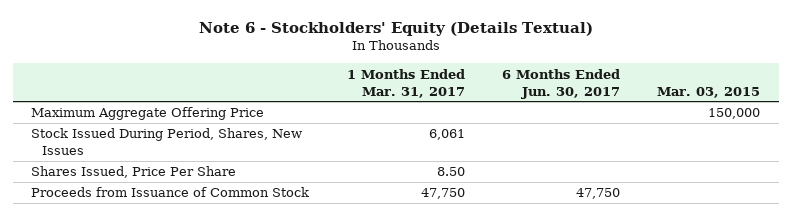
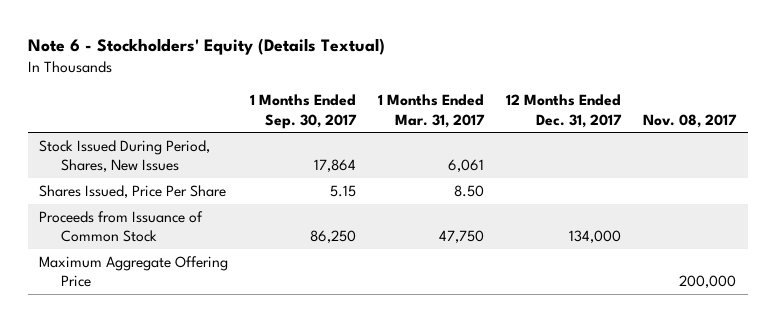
[501,68,620,99] 6 Months Ended Jun. 30, 2017 -> none
[657,86,761,98] Mar. 03, 2015 -> none
none -> [249,94,357,129] 1 Months Ended Sep. 30, 2017
none -> [506,94,623,128] 12 Months Ended Dec. 31, 2017
none -> [643,113,738,128] Nov. 08, 2017
[31,107,265,121] Maximum Aggregate Offering Price -> [38,255,228,288] Maximum Aggregate Offering Price

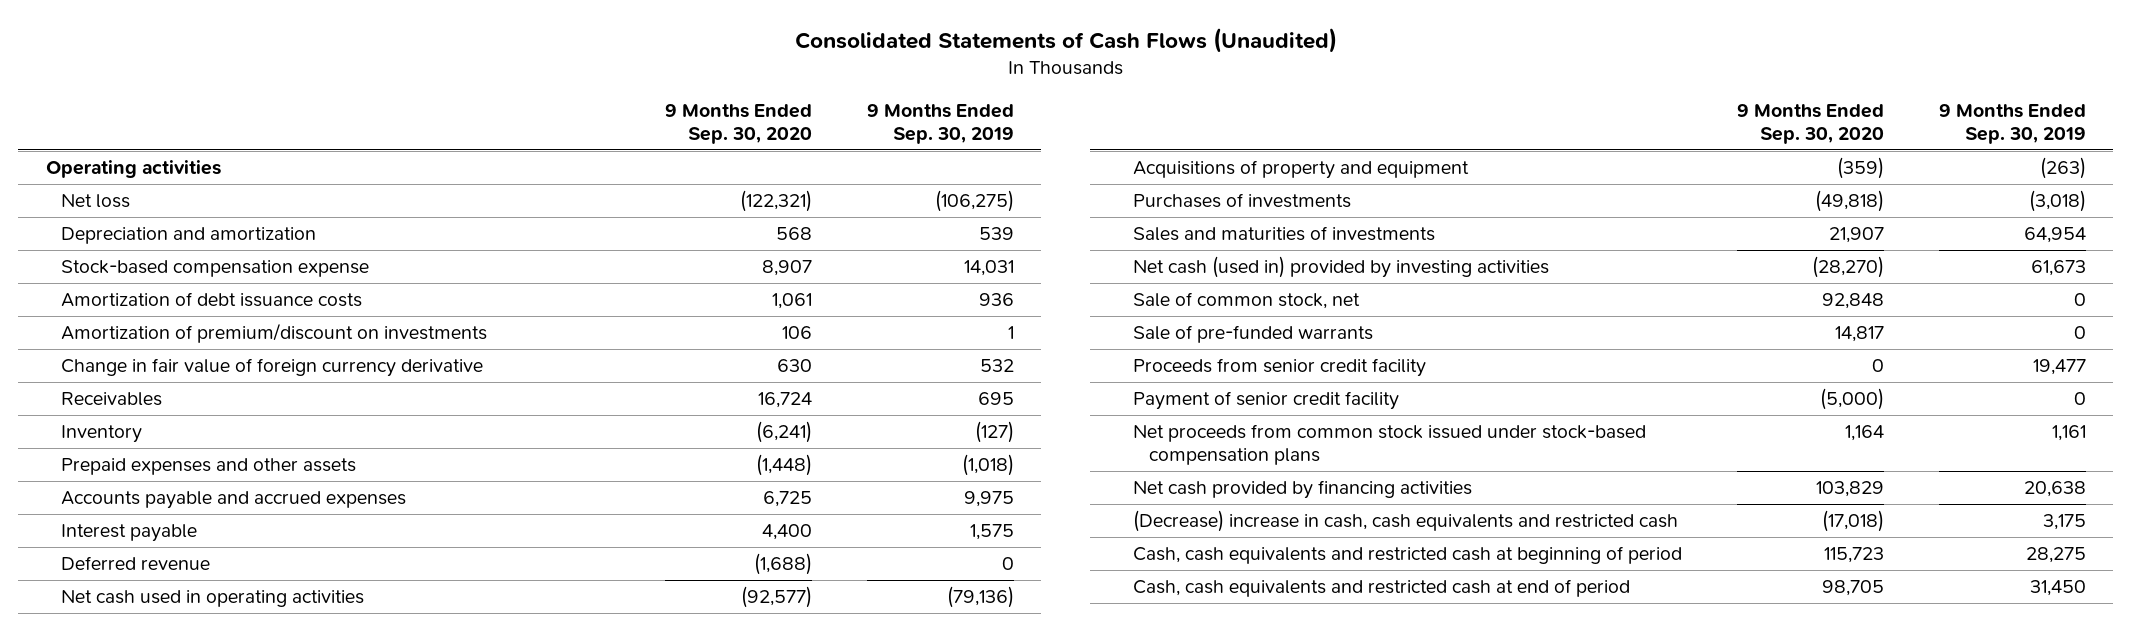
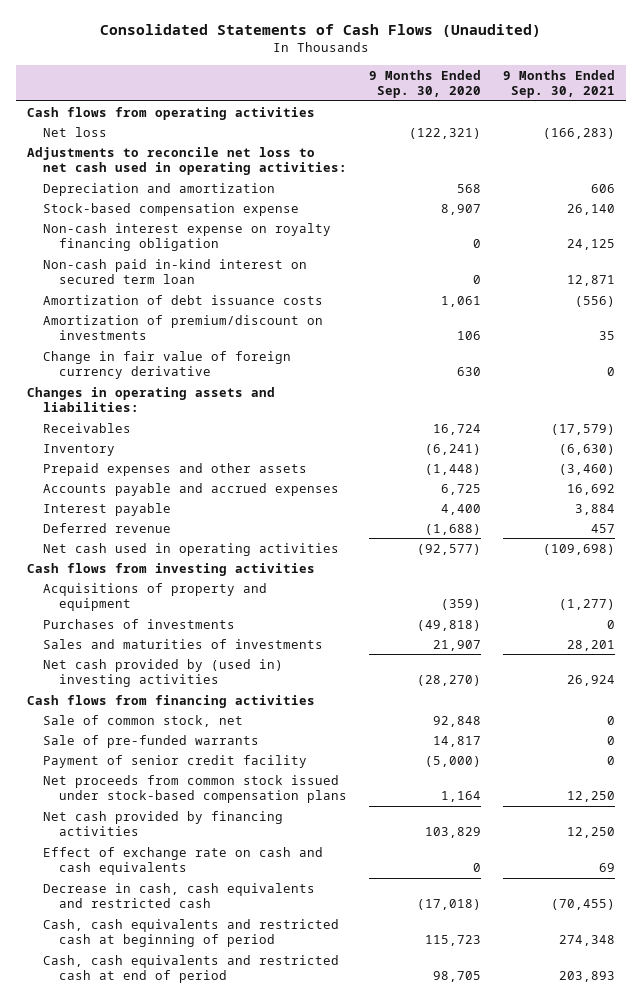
[867,103,1015,144] 9 Months Ended Sep. 30, 2019 -> none
none -> [502,69,615,99] 9 Months Ended Sep. 30, 2021
[45,160,221,179] Operating activities -> [26,106,315,120] Cash flows from operating activities
none -> [26,146,347,176] Adjustments to reconcile net loss to net cash used in operating activities:
none -> [42,222,331,252] Non-cash interest expense on royalty financing obligation
none -> [42,258,307,285] Non-cash paid in-kind interest on secured term loan
none -> [26,386,275,413] Changes in operating assets and liabilities:
none -> [26,562,315,576] Cash flows from investing activities
[1132,256,1549,279] Net cash (used in) provided by investing activities -> [42,658,283,688] Net cash provided by (used in) investing activities
none -> [26,694,315,708] Cash flows from financing activities
[1132,358,1426,378] Proceeds from senior credit facility -> none
none -> [42,846,323,876] Effect of exchange rate on cash and cash equivalents
[1132,510,1678,533] (Decrease) increase in cash, cash equivalents and restricted cash -> [42,882,315,909] Decrease in cash, cash equivalents and restricted cash

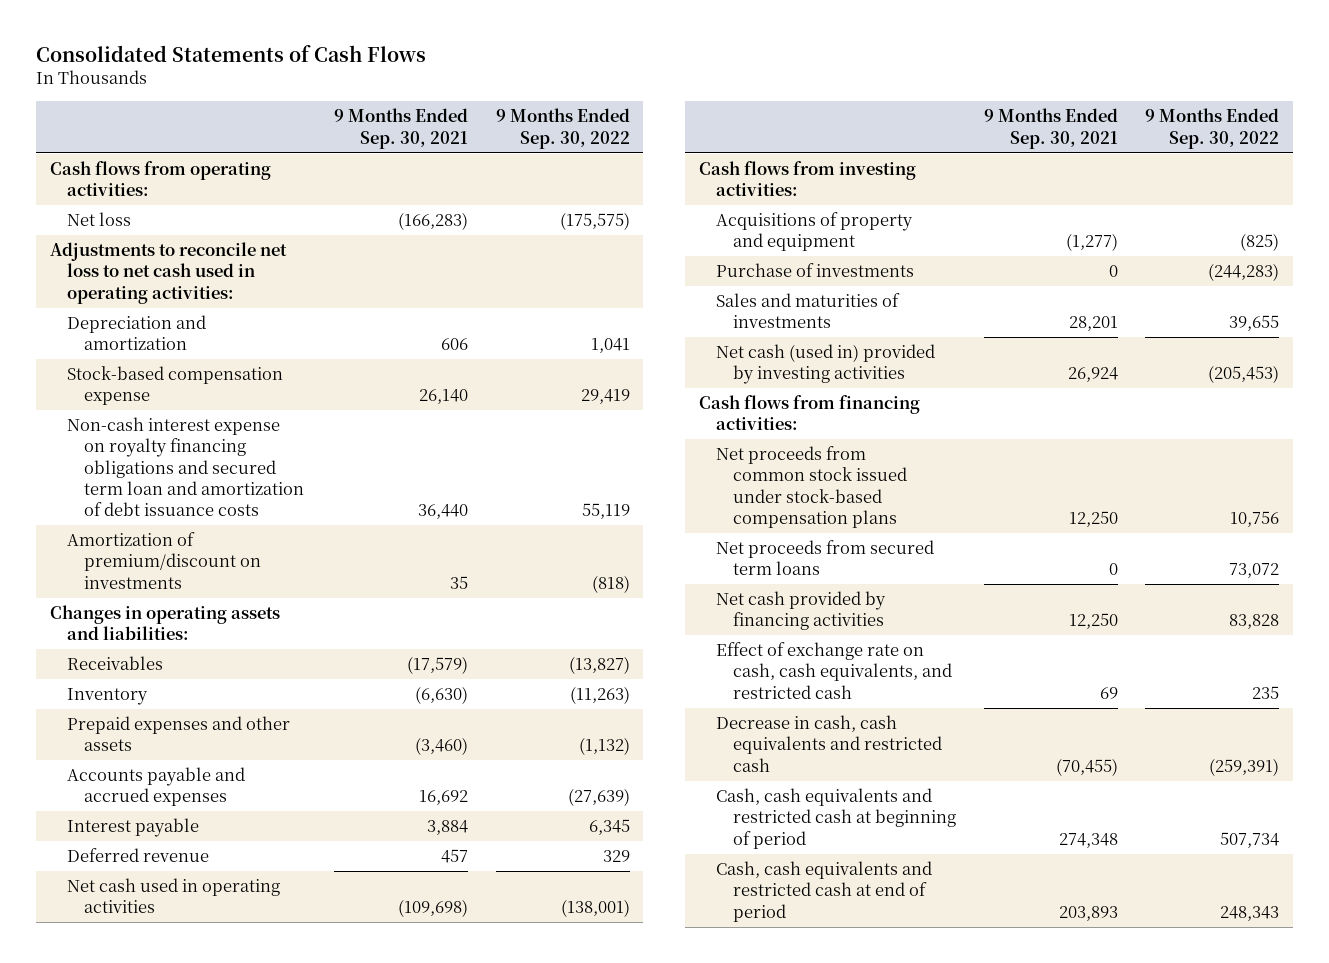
[99,24,541,38] Consolidated Statements of Cash Flows (Unaudited) -> [35,44,426,62] Consolidated Statements of Cash Flows
[368,69,481,99] 9 Months Ended Sep. 30, 2020 -> none
none -> [495,108,630,149] 9 Months Ended Sep. 30, 2022
[26,106,315,120] Cash flows from operating activities -> [49,161,271,197] Cash flows from operating activities:
[42,222,331,252] Non-cash interest expense on royalty financing obligation -> none
[42,258,307,285] Non-cash paid in-kind interest on secured term loan -> none
[42,294,323,305] Amortization of debt issuance costs -> none
none -> [66,417,304,517] Non-cash interest expense on royalty financing obligations and secured term loan and amortization of debt issuance costs
[42,350,291,380] Change in fair value of foreign currency derivative -> none
[26,562,315,576] Cash flows from investing activities -> [699,161,917,197] Cash flows from investing activities:
[42,618,235,629] Purchases of investments -> [716,263,915,278] Purchase of investments
[42,714,243,727] Sale of common stock, net -> none
[42,734,259,748] Sale of pre-funded warrants -> none
[42,754,307,768] Payment of senior credit facility -> none
[42,658,283,688] Net cash provided by (used in) investing activities -> [716,344,936,385] Net cash (used in) provided by investing activities
[26,694,315,708] Cash flows from financing activities -> [699,395,921,431] Cash flows from financing activities:
none -> [716,540,935,576] Net proceeds from secured term loans
[42,846,323,876] Effect of exchange rate on cash and cash equivalents -> [716,642,953,699] Effect of exchange rate on cash, cash equivalents, and restricted cash

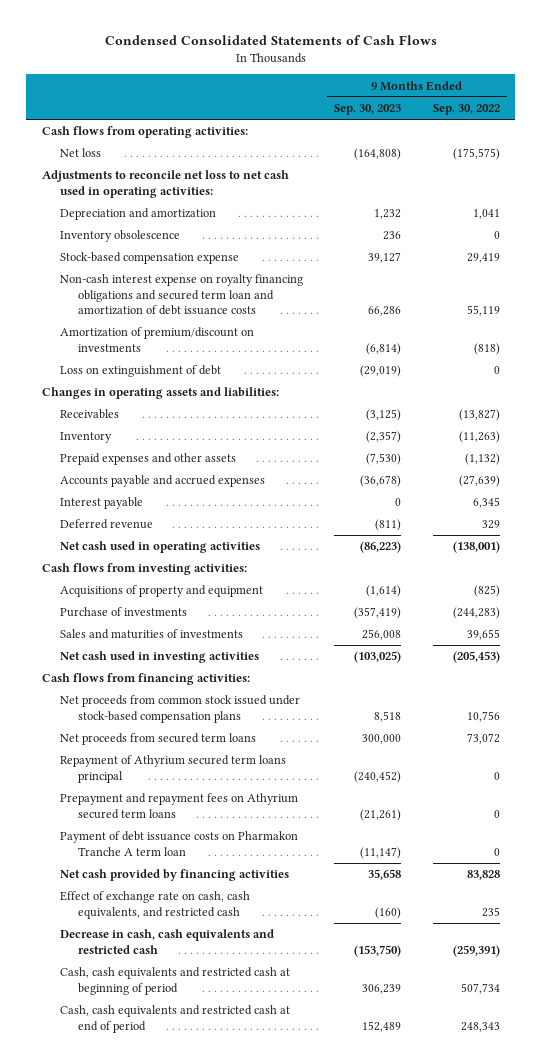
[35,44,426,62] Consolidated Statements of Cash Flows -> [104,35,437,46] Condensed Consolidated Statements of Cash Flows
[334,108,469,149] 9 Months Ended Sep. 30, 2021 -> none
none -> [334,104,402,116] Sep. 30, 2023
none -> [60,230,181,243] Inventory obsolescence
none -> [60,365,222,378] Loss on extinguishment of debt
[716,344,936,385] Net cash (used in) provided by investing activities -> [60,651,260,664] Net cash used in investing activities
none -> [60,755,287,783] Repayment of Athyrium secured term loans principal
none -> [60,793,299,819] Prepayment and repayment fees on Athyrium secured term loans
none -> [60,831,299,856] Payment of debt issuance costs on Pharmakon Tranche A term loan

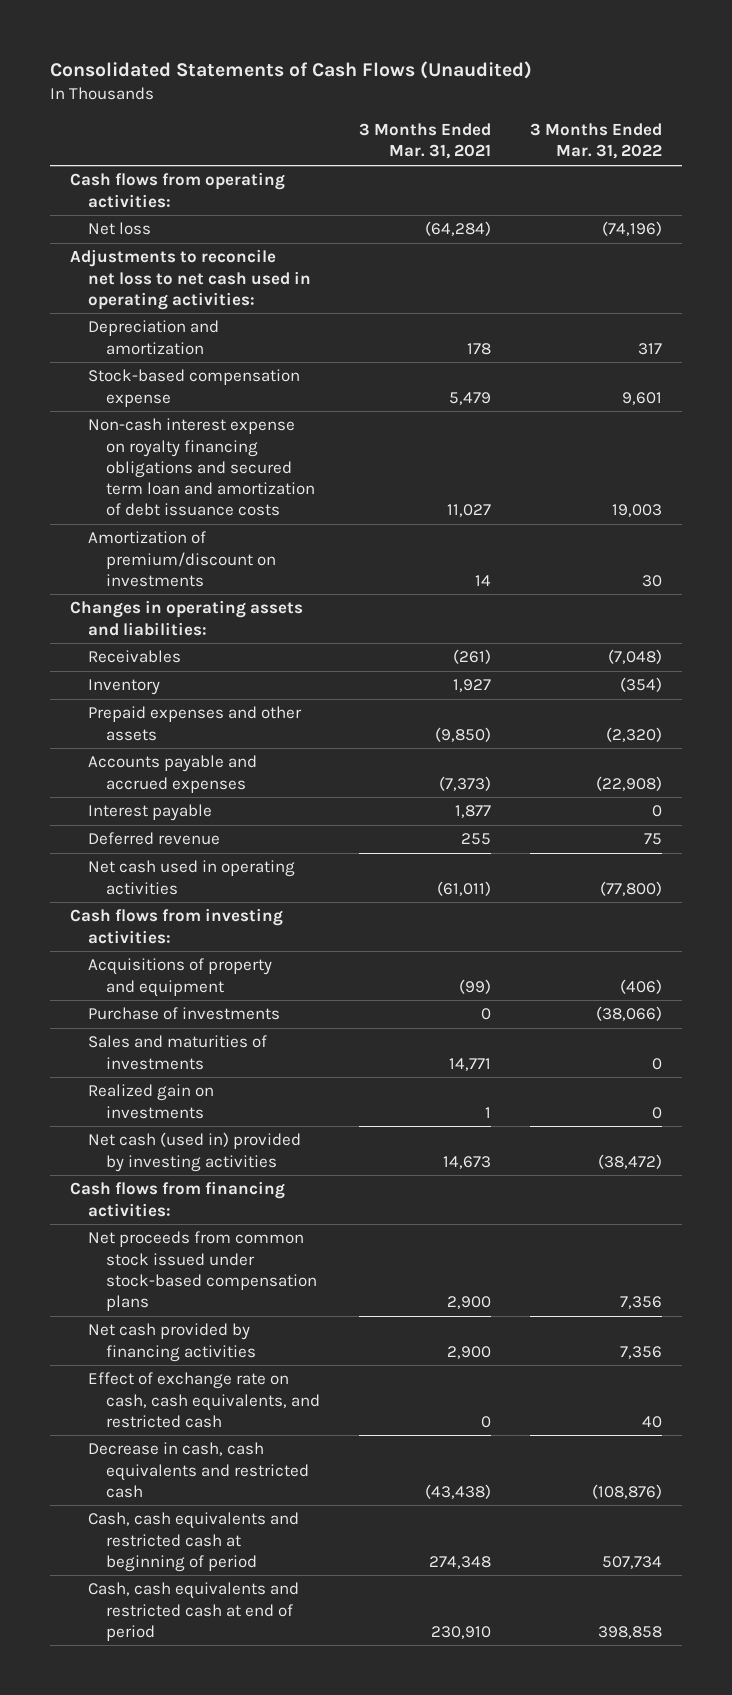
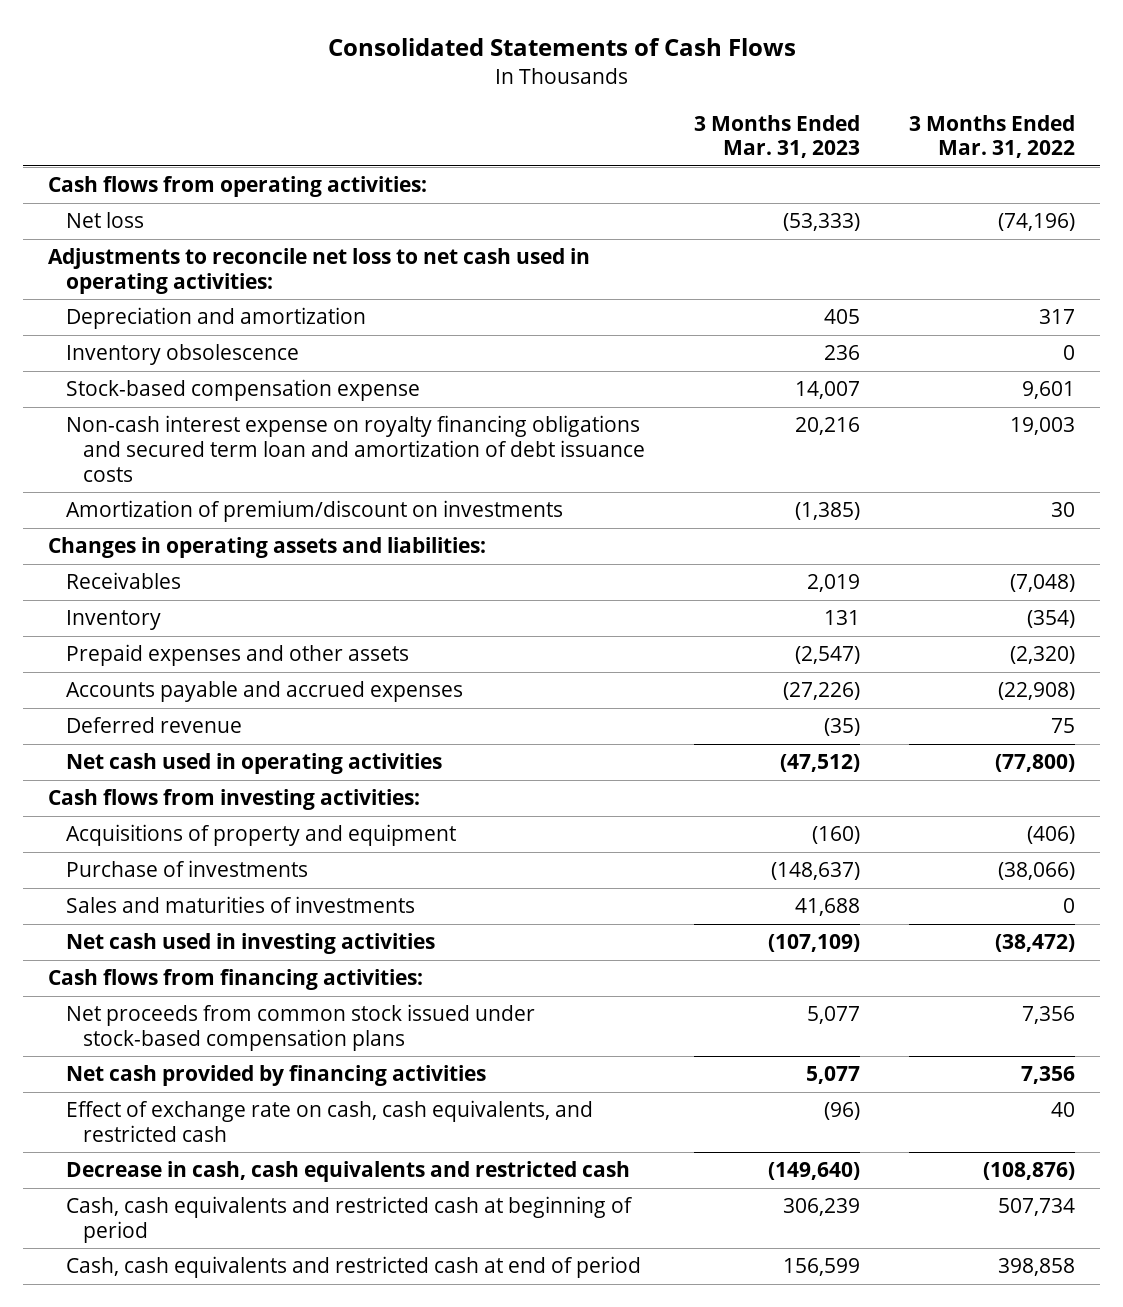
[50,61,533,80] Consolidated Statements of Cash Flows (Unaudited) -> [327,38,796,57] Consolidated Statements of Cash Flows
[358,123,491,160] 3 Months Ended Mar. 31, 2021 -> none
none -> [694,114,861,159] 3 Months Ended Mar. 31, 2023
none -> [65,344,299,366] Inventory obsolescence
[87,804,212,822] Interest payable -> none
[87,1084,214,1119] Realized gain on investments -> none
[87,1132,301,1172] Net cash (used in) provided by investing activities -> [65,933,435,955] Net cash used in investing activities

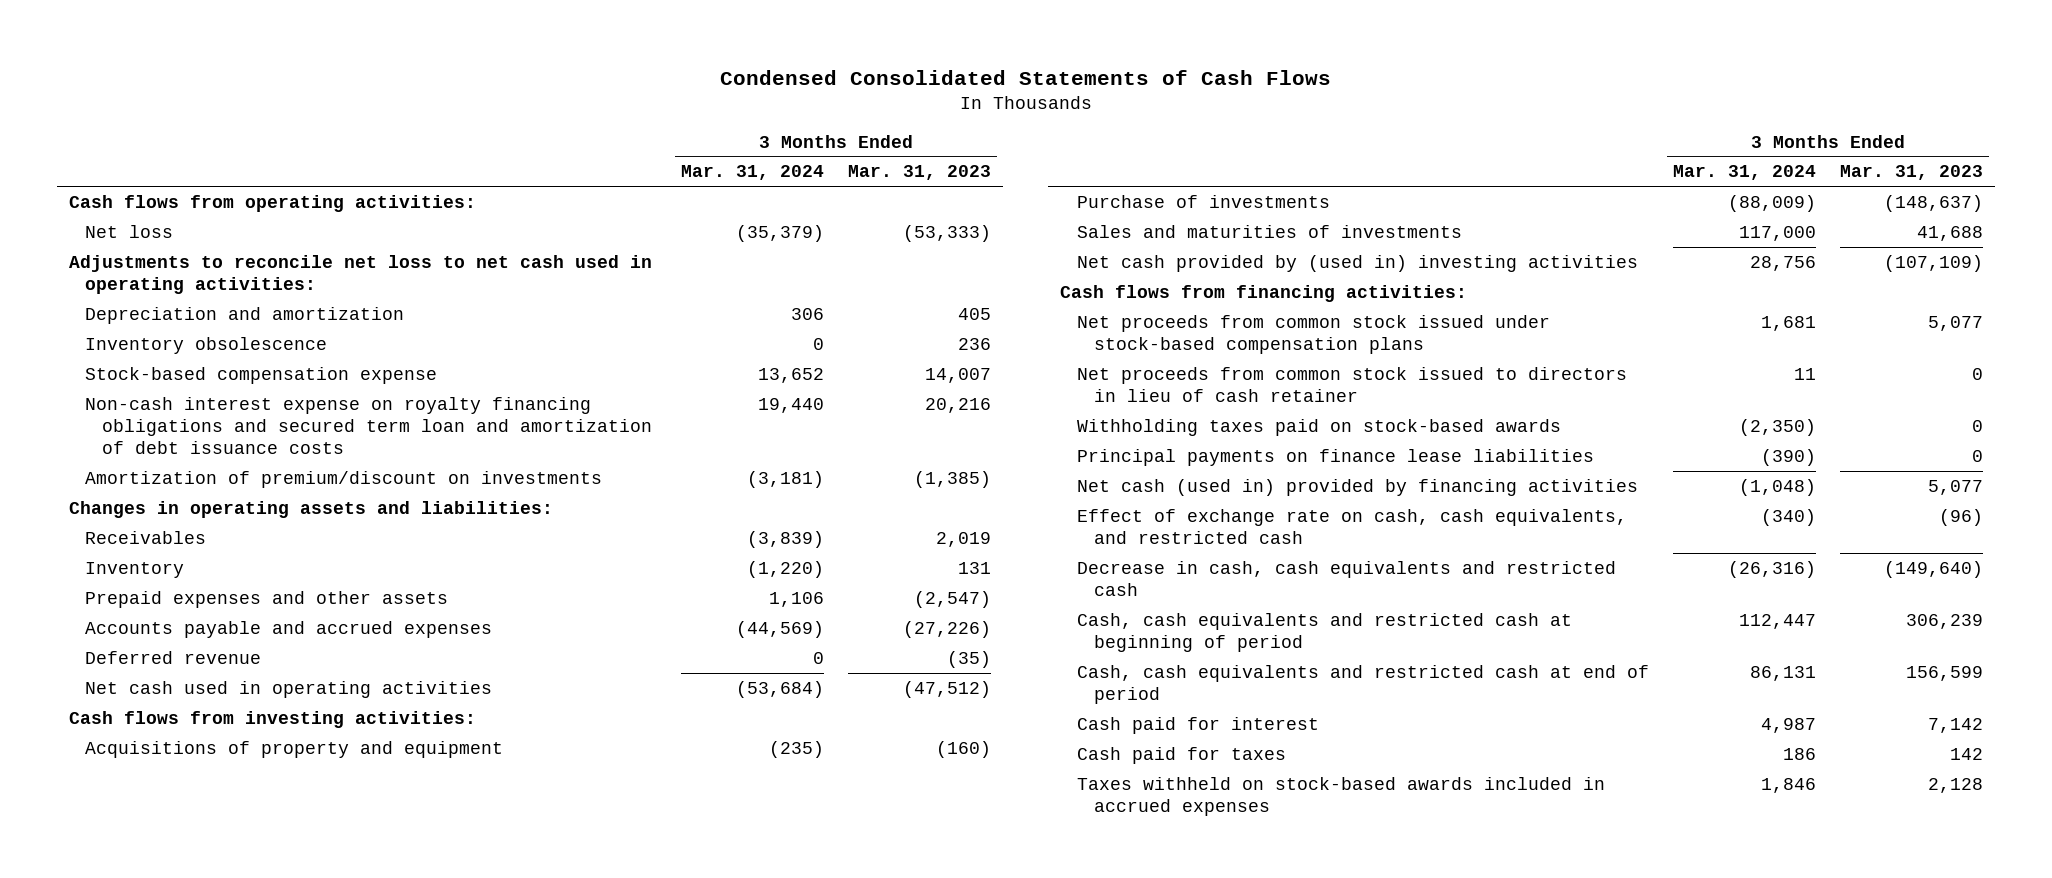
[327,38,796,57] Consolidated Statements of Cash Flows -> [719,69,1331,85] Condensed Consolidated Statements of Cash Flows
[909,114,1076,159] 3 Months Ended Mar. 31, 2022 -> none
none -> [681,165,825,181] Mar. 31, 2024
[65,933,435,955] Net cash used in investing activities -> [1077,254,1639,272] Net cash provided by (used in) investing activities
none -> [1077,366,1628,403] Net proceeds from common stock issued to directors in lieu of cash retainer
none -> [1077,418,1562,436] Withholding taxes paid on stock-based awards
none -> [1077,448,1595,466] Principal payments on finance lease liabilities
[65,1065,486,1087] Net cash provided by financing activities -> [1077,478,1639,496] Net cash (used in) provided by financing activities
none -> [1077,716,1320,734] Cash paid for interest
none -> [1077,746,1287,764] Cash paid for taxes
none -> [1077,776,1606,817] Taxes withheld on stock-based awards included in accrued expenses

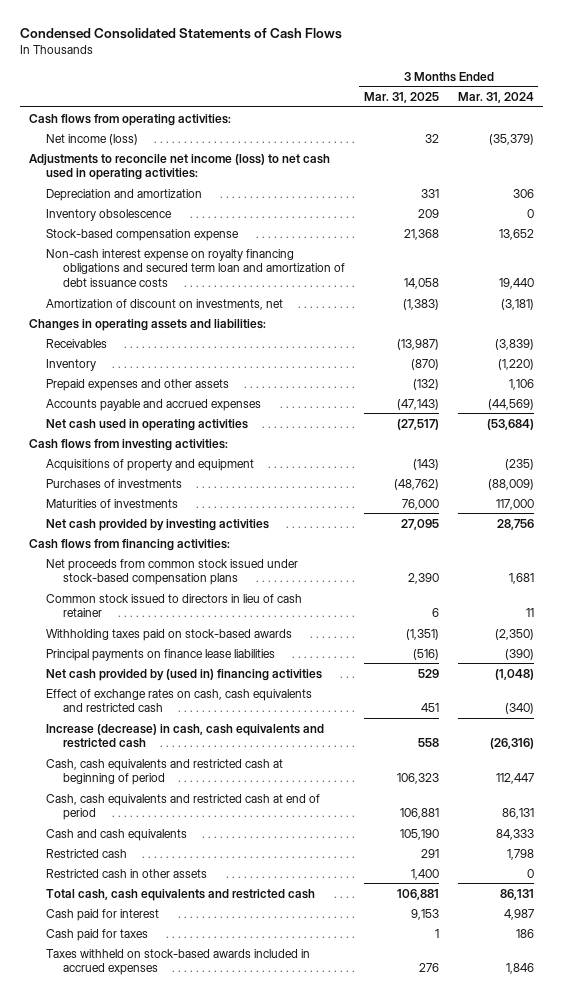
[848,165,992,181] Mar. 31, 2023 -> none
none -> [363,92,439,104] Mar. 31, 2025
[85,224,174,238] Net loss -> [46,133,139,145] Net income (loss)
[68,254,652,295] Adjustments to reconcile net loss to net cash used in operating activities: -> [29,153,331,181] Adjustments to reconcile net income (loss) to net cash used in operating activities:
[85,470,603,488] Amortization of premium/discount on investments -> [46,298,284,310] Amortization of discount on investments, net
[85,650,262,664] Deferred revenue -> none
[1077,194,1331,208] Purchase of investments -> [46,478,183,488] Purchases of investments
[1077,224,1463,238] Sales and maturities of investments -> [46,498,179,508] Maturities of investments
[1077,254,1639,272] Net cash provided by (used in) investing activities -> [46,518,270,531] Net cash provided by investing activities
[1077,366,1628,403] Net proceeds from common stock issued to directors in lieu of cash retainer -> [46,593,303,618] Common stock issued to directors in lieu of cash retainer
[1077,478,1639,496] Net cash (used in) provided by financing activities -> [46,668,323,681] Net cash provided by (used in) financing activities
[1077,508,1628,545] Effect of exchange rate on cash, cash equivalents, and restricted cash -> [46,688,313,713] Effect of exchange rates on cash, cash equivalents and restricted cash
[1077,560,1617,597] Decrease in cash, cash equivalents and restricted cash -> [46,723,325,749] Increase (decrease) in cash, cash equivalents and restricted cash
none -> [46,828,188,841] Cash and cash equivalents
none -> [46,848,128,858] Restricted cash
none -> [46,868,208,878] Restricted cash in other assets
none -> [46,888,316,901] Total cash, cash equivalents and restricted cash

